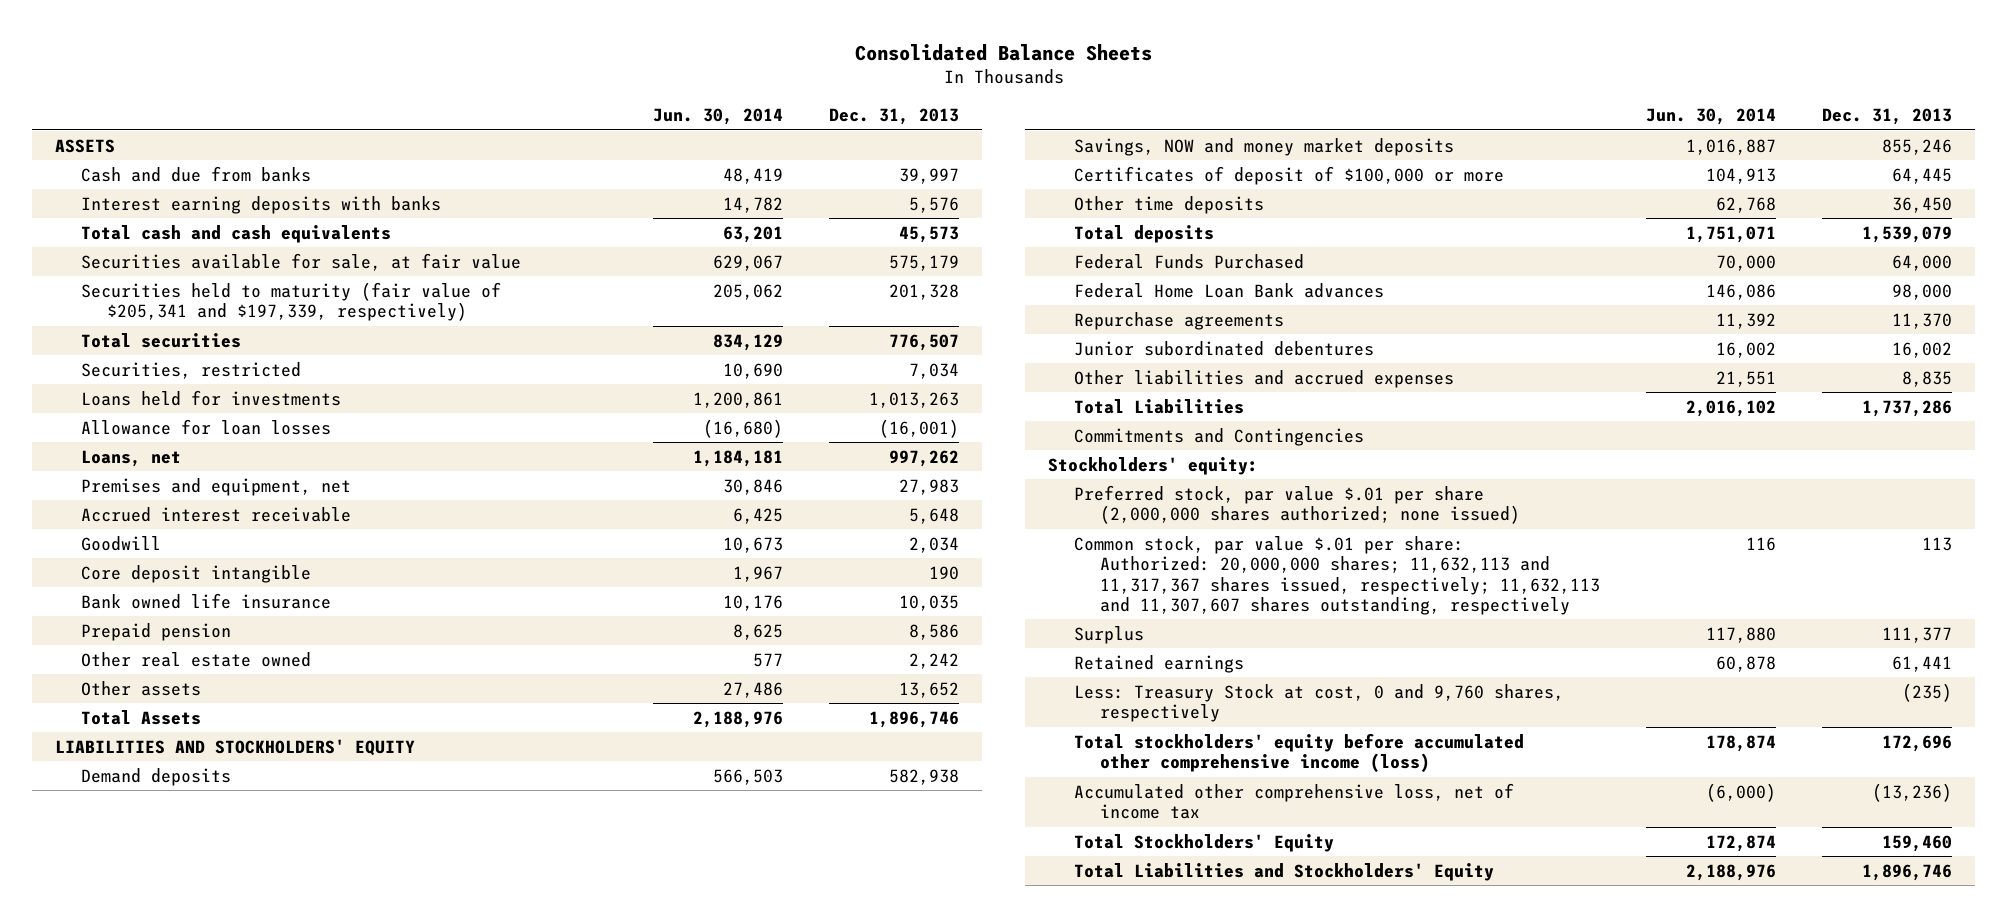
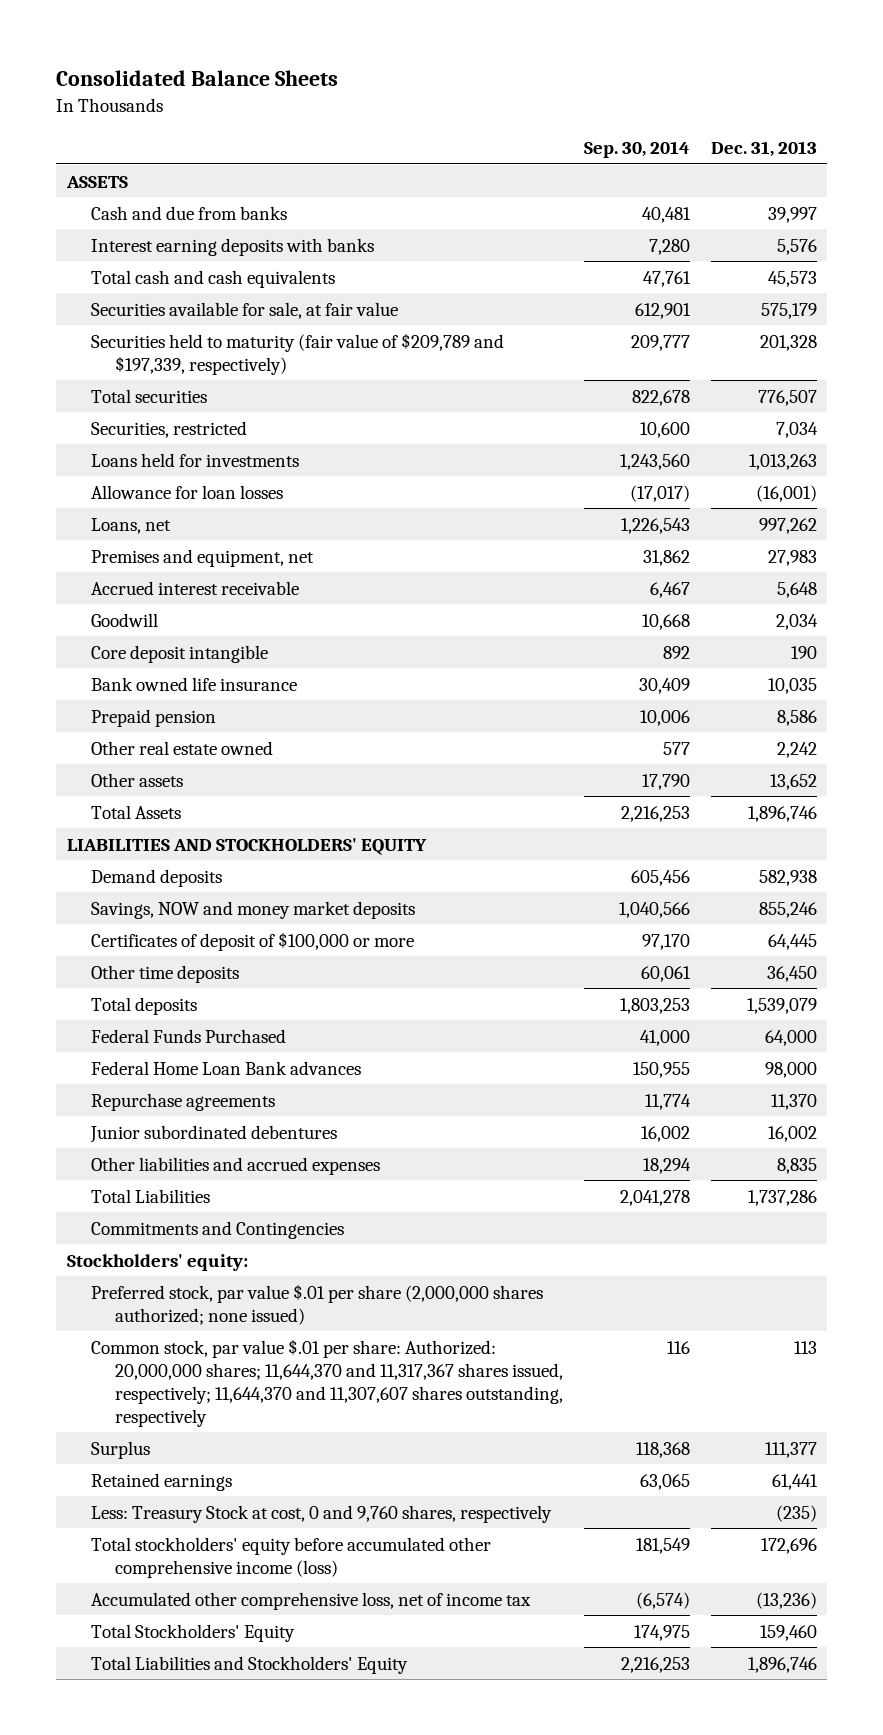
[652,108,783,126] Jun. 30, 2014 -> none
none -> [583,140,690,158] Sep. 30, 2014
[81,281,502,322] Securities held to maturity (fair value of $205,341 and $197,339, respectively) -> [91,332,505,375] Securities held to maturity (fair value of $209,789 and $197,339, respectively)
[1073,535,1600,615] Common stock, par value $.01 per share: Authorized: 20,000,000 shares; 11,632,113 and 11,317,367 shares issued, respectively; 11,632,113 and 11,307,607 shares outstanding, respectively -> [91,1338,564,1427] Common stock, par value $.01 per share: Authorized: 20,000,000 shares; 11,644,370 and 11,317,367 shares issued, respectively; 11,644,370 and 11,307,607 shares outstanding, respectively

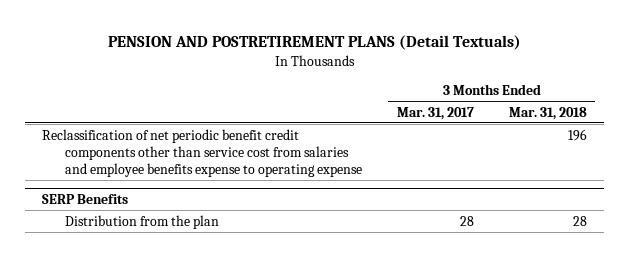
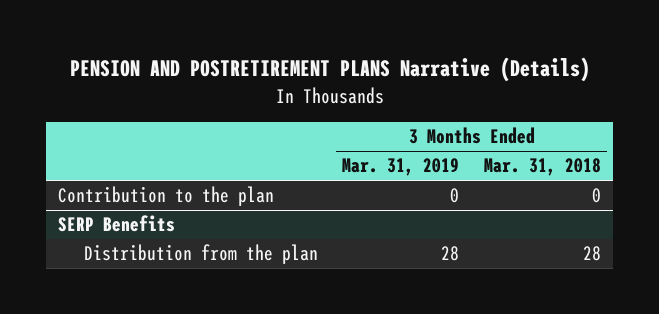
[107,34,521,50] PENSION AND POSTRETIREMENT PLANS (Detail Textuals) -> [69,57,590,83] PENSION AND POSTRETIREMENT PLANS Narrative (Details)
[396,106,474,120] Mar. 31, 2017 -> none
none -> [342,158,460,177] Mar. 31, 2019
[42,128,362,177] Reclassification of net periodic benefit credit components other than service cost from salaries and employee benefits expense to operating expense -> none
none -> [58,186,275,207] Contribution to the plan

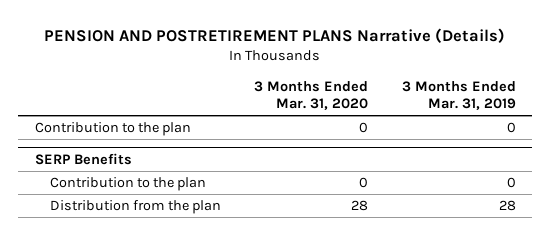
[483,158,601,177] Mar. 31, 2018 -> none
none -> [254,80,369,111] 3 Months Ended Mar. 31, 2020
none -> [49,177,206,192] Contribution to the plan

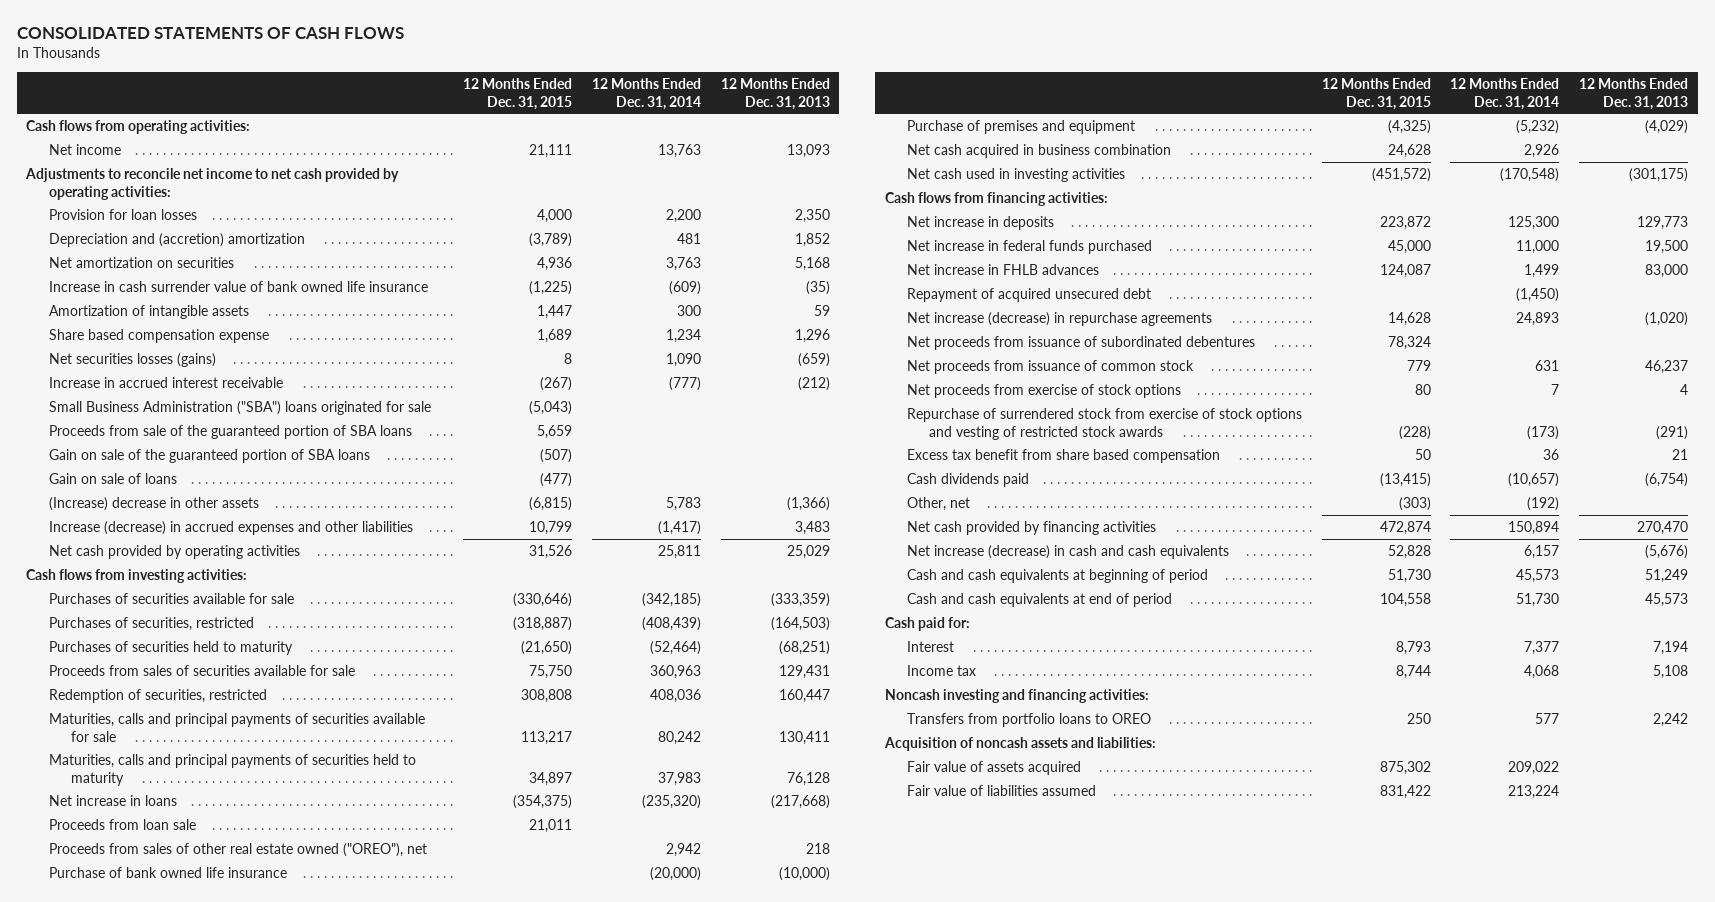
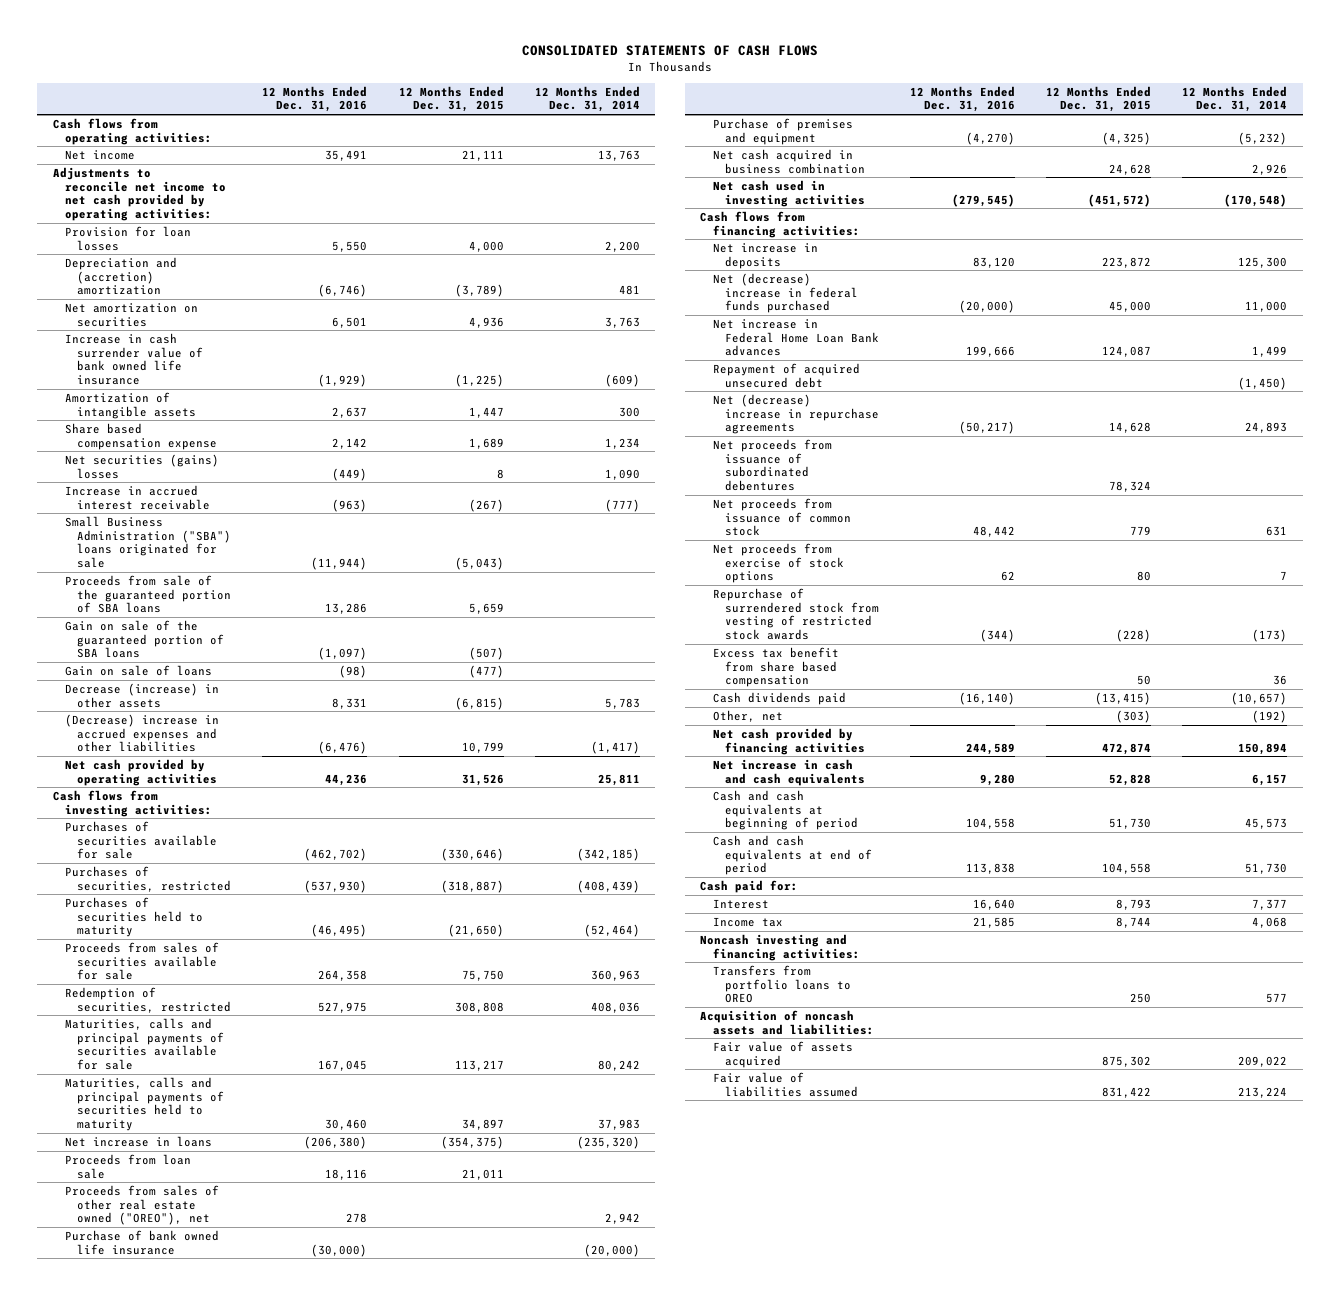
[720,78,830,110] 12 Months Ended Dec. 31, 2013 -> none
none -> [262,85,368,113] 12 Months Ended Dec. 31, 2016
[48,352,216,367] Net securities losses (gains) -> [65,453,220,479] Net securities (gains) losses
[48,496,259,511] (Increase) decrease in other assets -> [65,682,220,708] Decrease (increase) in other assets
[48,520,413,535] Increase (decrease) in accrued expenses and other liabilities -> [65,713,220,753] (Decrease) increase in accrued expenses and other liabilities
[907,239,1153,254] Net increase in federal funds purchased -> [712,272,858,314] Net (decrease) increase in federal funds purchased
[907,263,1100,275] Net increase in FHLB advances -> [712,318,879,357] Net increase in Federal Home Loan Bank advances
[907,311,1213,326] Net increase (decrease) in repurchase agreements -> [712,393,879,435] Net (decrease) increase in repurchase agreements
[907,407,1303,440] Repurchase of surrendered stock from exercise of stock options and vesting of restricted stock awards -> [712,587,879,640] Repurchase of surrendered stock from vesting of restricted stock awards
[907,544,1230,559] Net increase (decrease) in cash and cash equivalents -> [712,758,865,786] Net increase in cash and cash equivalents

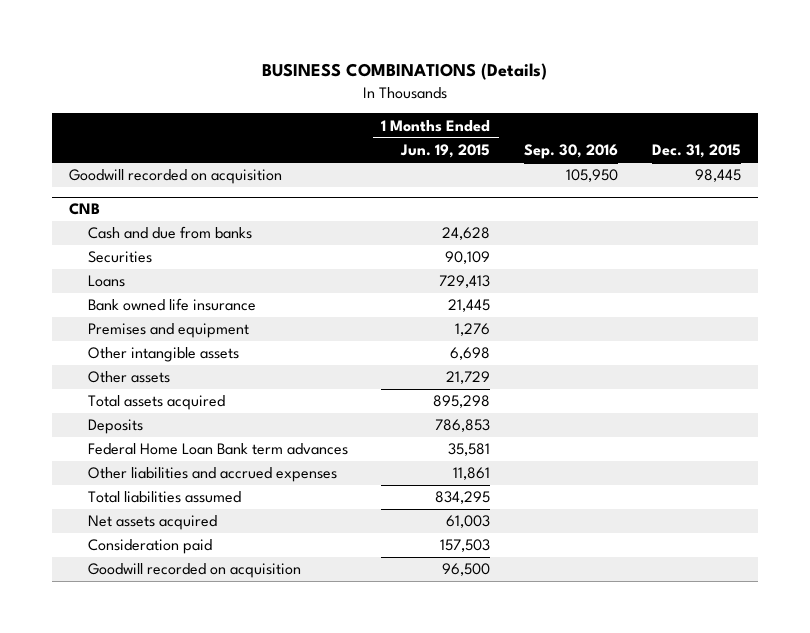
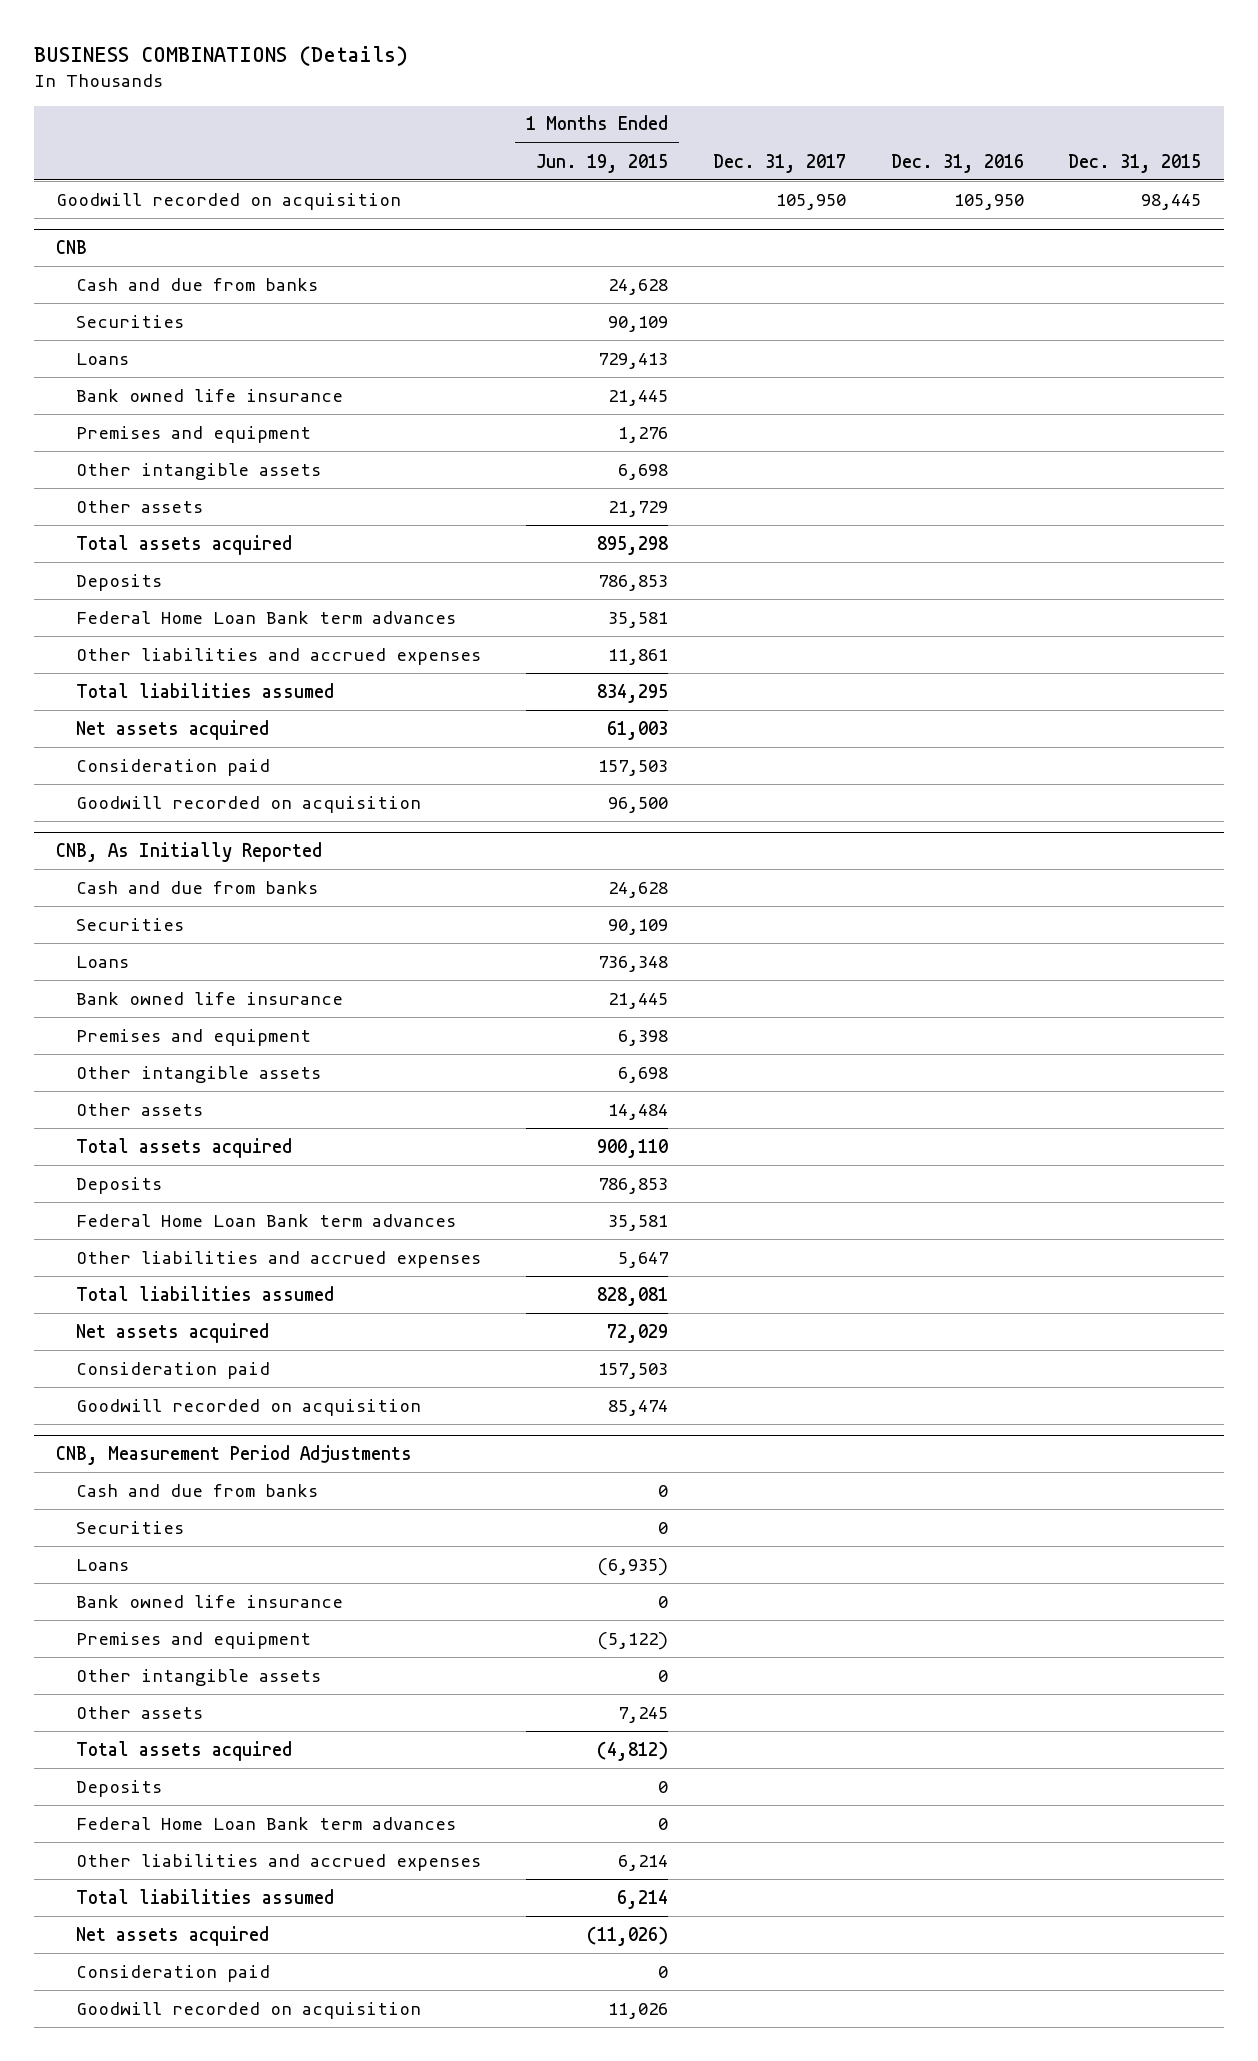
[524,144,619,160] Sep. 30, 2016 -> none
none -> [712,153,846,173] Dec. 31, 2017
none -> [890,153,1024,173] Dec. 31, 2016
none -> [56,842,323,863] CNB, As Initially Reported
none -> [76,880,319,894] Cash and due from banks
none -> [76,917,185,931] Securities
none -> [76,955,130,968] Loans
none -> [76,991,344,1005] Bank owned life insurance
none -> [76,1028,312,1046] Premises and equipment
none -> [76,1065,322,1083] Other intangible assets
none -> [76,1102,204,1116] Other assets
none -> [76,1137,293,1158] Total assets acquired
none -> [76,1176,163,1194] Deposits
none -> [76,1213,457,1227] Federal Home Loan Bank term advances
none -> [76,1250,482,1268] Other liabilities and accrued expenses
none -> [76,1285,335,1301] Total liabilities assumed
none -> [76,1322,270,1343] Net assets acquired
none -> [76,1361,271,1379] Consideration paid
none -> [76,1398,422,1416] Goodwill recorded on acquisition
none -> [56,1445,413,1466] CNB, Measurement Period Adjustments
none -> [76,1483,319,1497] Cash and due from banks
none -> [76,1520,185,1534] Securities
none -> [76,1558,130,1571] Loans
none -> [76,1594,344,1608] Bank owned life insurance
none -> [76,1631,312,1649] Premises and equipment
none -> [76,1668,322,1686] Other intangible assets
none -> [76,1705,204,1719] Other assets
none -> [76,1740,293,1761] Total assets acquired
none -> [76,1779,163,1797] Deposits
none -> [76,1816,457,1830] Federal Home Loan Bank term advances
none -> [76,1853,482,1871] Other liabilities and accrued expenses
none -> [76,1888,335,1904] Total liabilities assumed
none -> [76,1925,270,1946] Net assets acquired
none -> [76,1964,271,1982] Consideration paid
none -> [76,2001,422,2019] Goodwill recorded on acquisition

